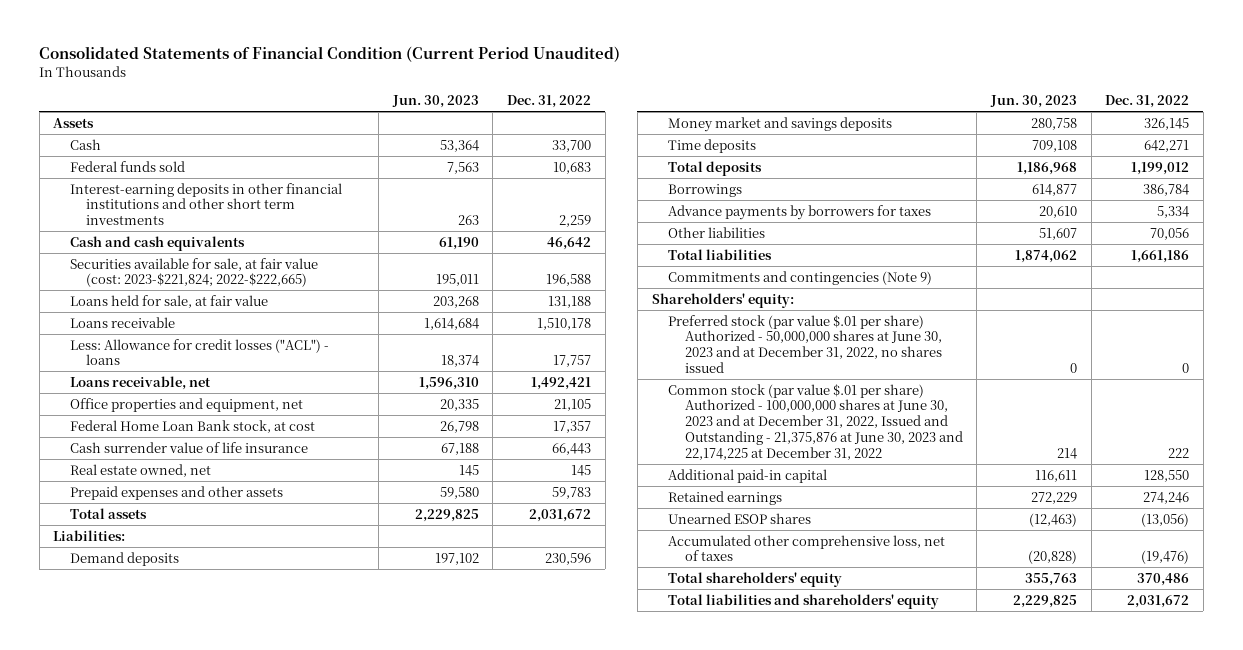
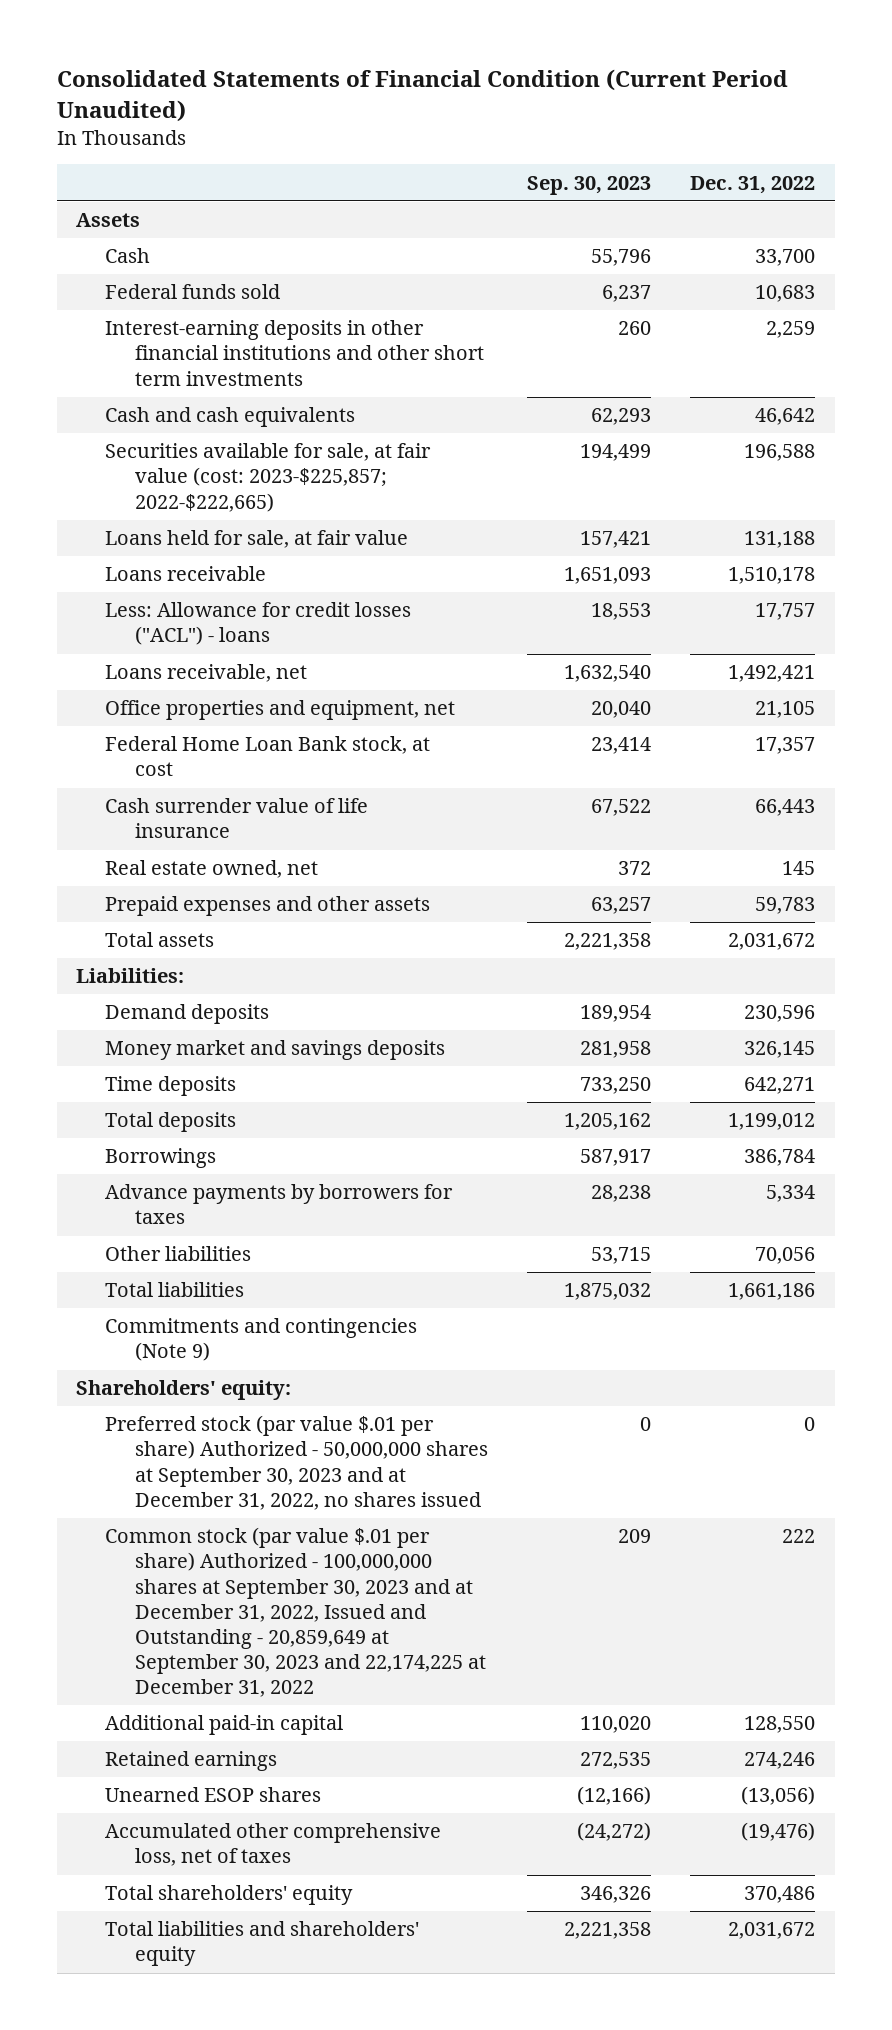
[391,95,479,109] Jun. 30, 2023 -> none
none -> [527,175,652,195] Sep. 30, 2023
[69,257,318,288] Securities available for sale, at fair value (cost: 2023-$221,824; 2022-$222,665) -> [105,443,432,512] Securities available for sale, at fair value (cost: 2023-$225,857; 2022-$222,665)
[668,314,942,374] Preferred stock (par value $.01 per share) Authorized - 50,000,000 shares at June 30, 2023 and at December 31, 2022, no shares issued -> [105,1415,488,1510] Preferred stock (par value $.01 per share) Authorized - 50,000,000 shares at September 30, 2023 and at December 31, 2022, no shares issued
[668,383,963,461] Common stock (par value $.01 per share) Authorized - 100,000,000 shares at June 30, 2023 and at December 31, 2022, Issued and Outstanding - 21,375,876 at June 30, 2023 and 22,174,225 at December 31, 2022 -> [105,1527,486,1698] Common stock (par value $.01 per share) Authorized - 100,000,000 shares at September 30, 2023 and at December 31, 2022, Issued and Outstanding - 20,859,649 at September 30, 2023 and 22,174,225 at December 31, 2022

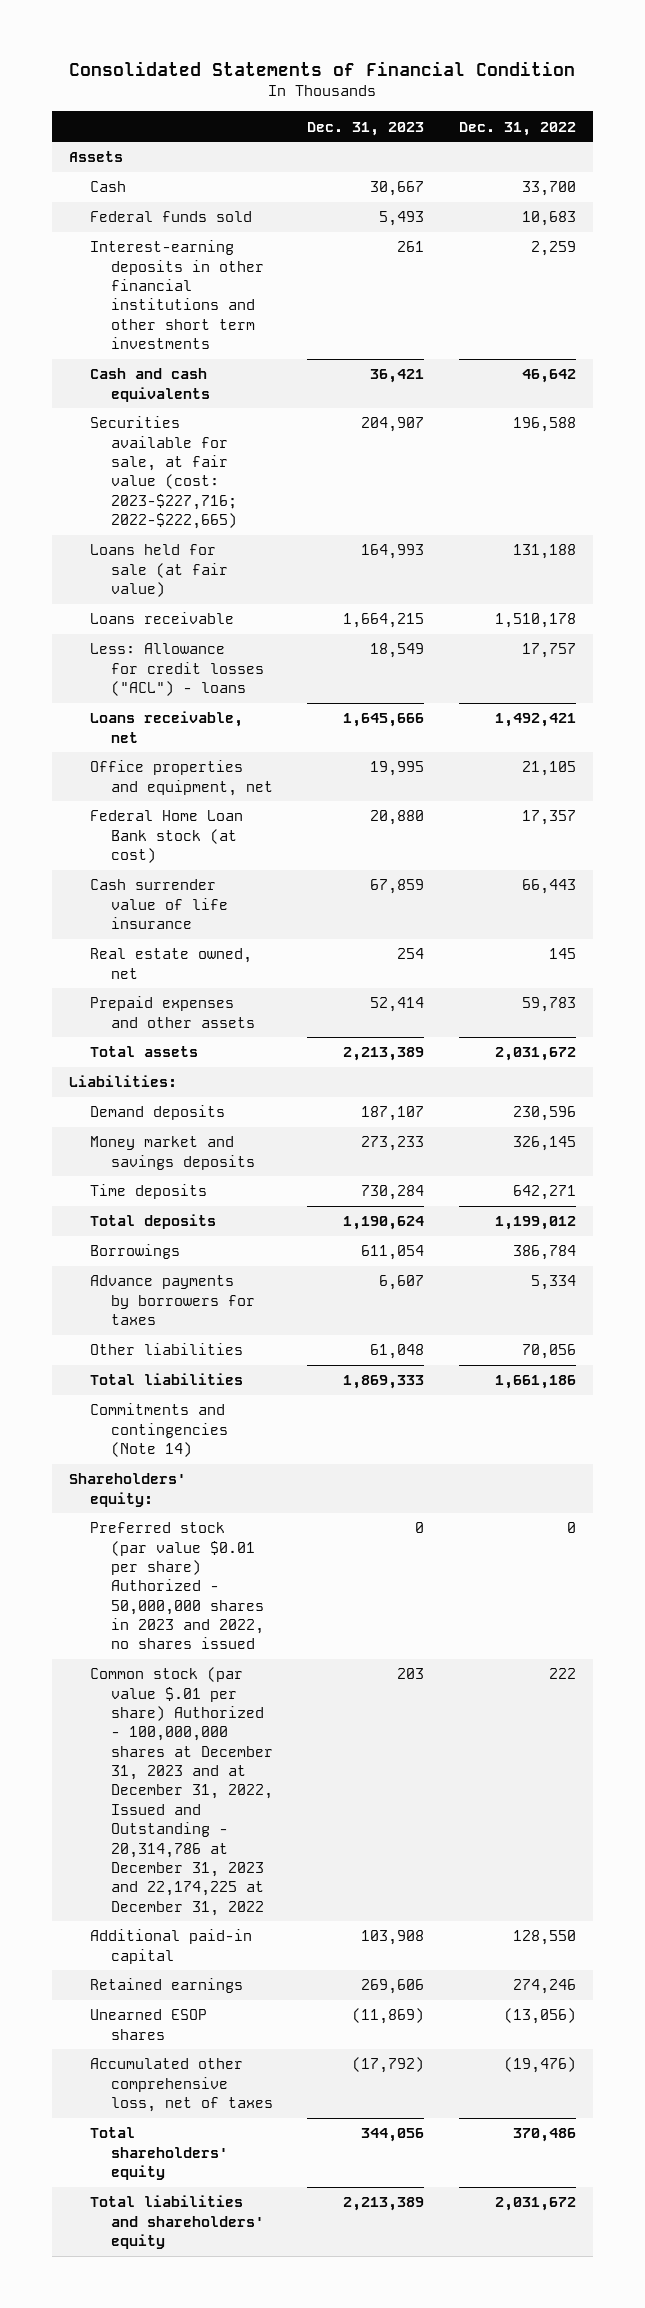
[56,69,788,122] Consolidated Statements of Financial Condition (Current Period Unaudited) -> [69,60,576,76] Consolidated Statements of Financial Condition
[527,175,652,195] Sep. 30, 2023 -> none
none -> [307,121,425,136] Dec. 31, 2023
[105,443,432,512] Securities available for sale, at fair value (cost: 2023-$225,857; 2022-$222,665) -> [90,416,238,530] Securities available for sale, at fair value (cost: 2023-$227,716; 2022-$222,665)
[105,530,409,549] Loans held for sale, at fair value -> [90,544,229,597] Loans held for sale (at fair value)
[105,736,431,777] Federal Home Loan Bank stock, at cost -> [90,810,244,863] Federal Home Loan Bank stock (at cost)
[105,1318,418,1362] Commitments and contingencies (Note 9) -> [90,1403,229,1457] Commitments and contingencies (Note 14)
[105,1415,488,1510] Preferred stock (par value $.01 per share) Authorized - 50,000,000 shares at September 30, 2023 and at December 31, 2022, no shares issued -> [90,1522,265,1650] Preferred stock (par value $0.01 per share) Authorized - 50,000,000 shares in 2023 and 2022, no shares issued
[105,1527,486,1698] Common stock (par value $.01 per share) Authorized - 100,000,000 shares at September 30, 2023 and at December 31, 2022, Issued and Outstanding - 20,859,649 at September 30, 2023 and 22,174,225 at December 31, 2022 -> [90,1667,274,1916] Common stock (par value $.01 per share) Authorized - 100,000,000 shares at December 31, 2023 and at December 31, 2022, Issued and Outstanding - 20,314,786 at December 31, 2023 and 22,174,225 at December 31, 2022

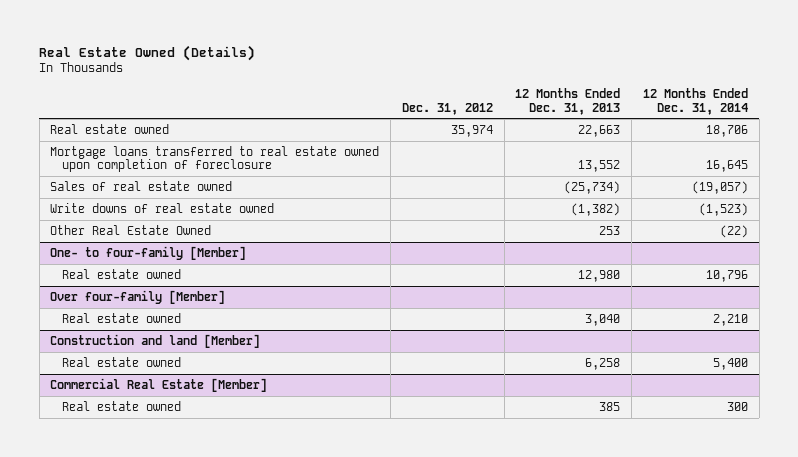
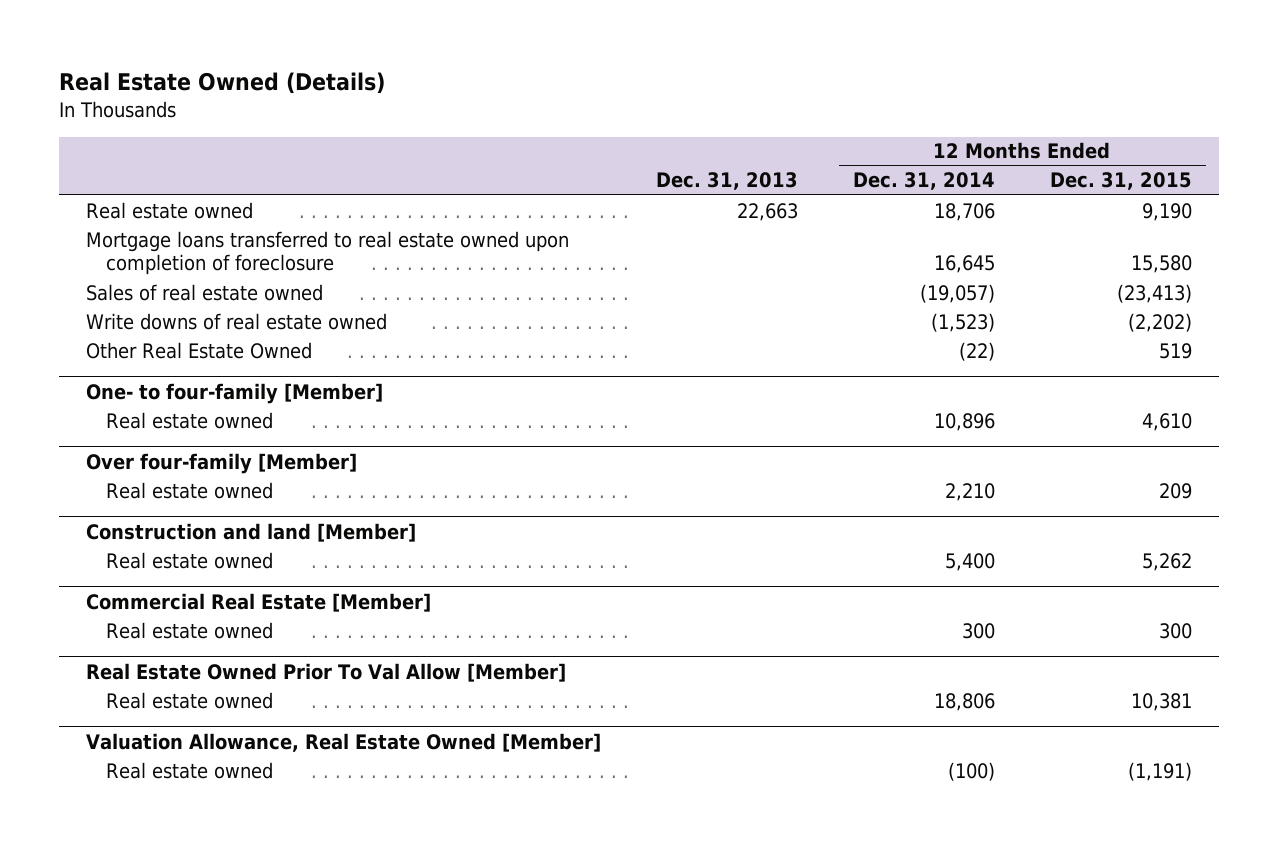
[401,102,493,115] Dec. 31, 2012 -> none
[515,88,621,115] 12 Months Ended Dec. 31, 2013 -> none
none -> [656,172,799,191] Dec. 31, 2013
none -> [1049,172,1192,191] Dec. 31, 2015
[705,269,748,282] 10,796 -> [934,412,996,431] 10,896
none -> [86,662,567,682] Real Estate Owned Prior To Val Allow [Member]
none -> [105,691,273,709] Real estate owned
none -> [86,732,602,752] Valuation Allowance, Real Estate Owned [Member]
none -> [105,761,273,779] Real estate owned

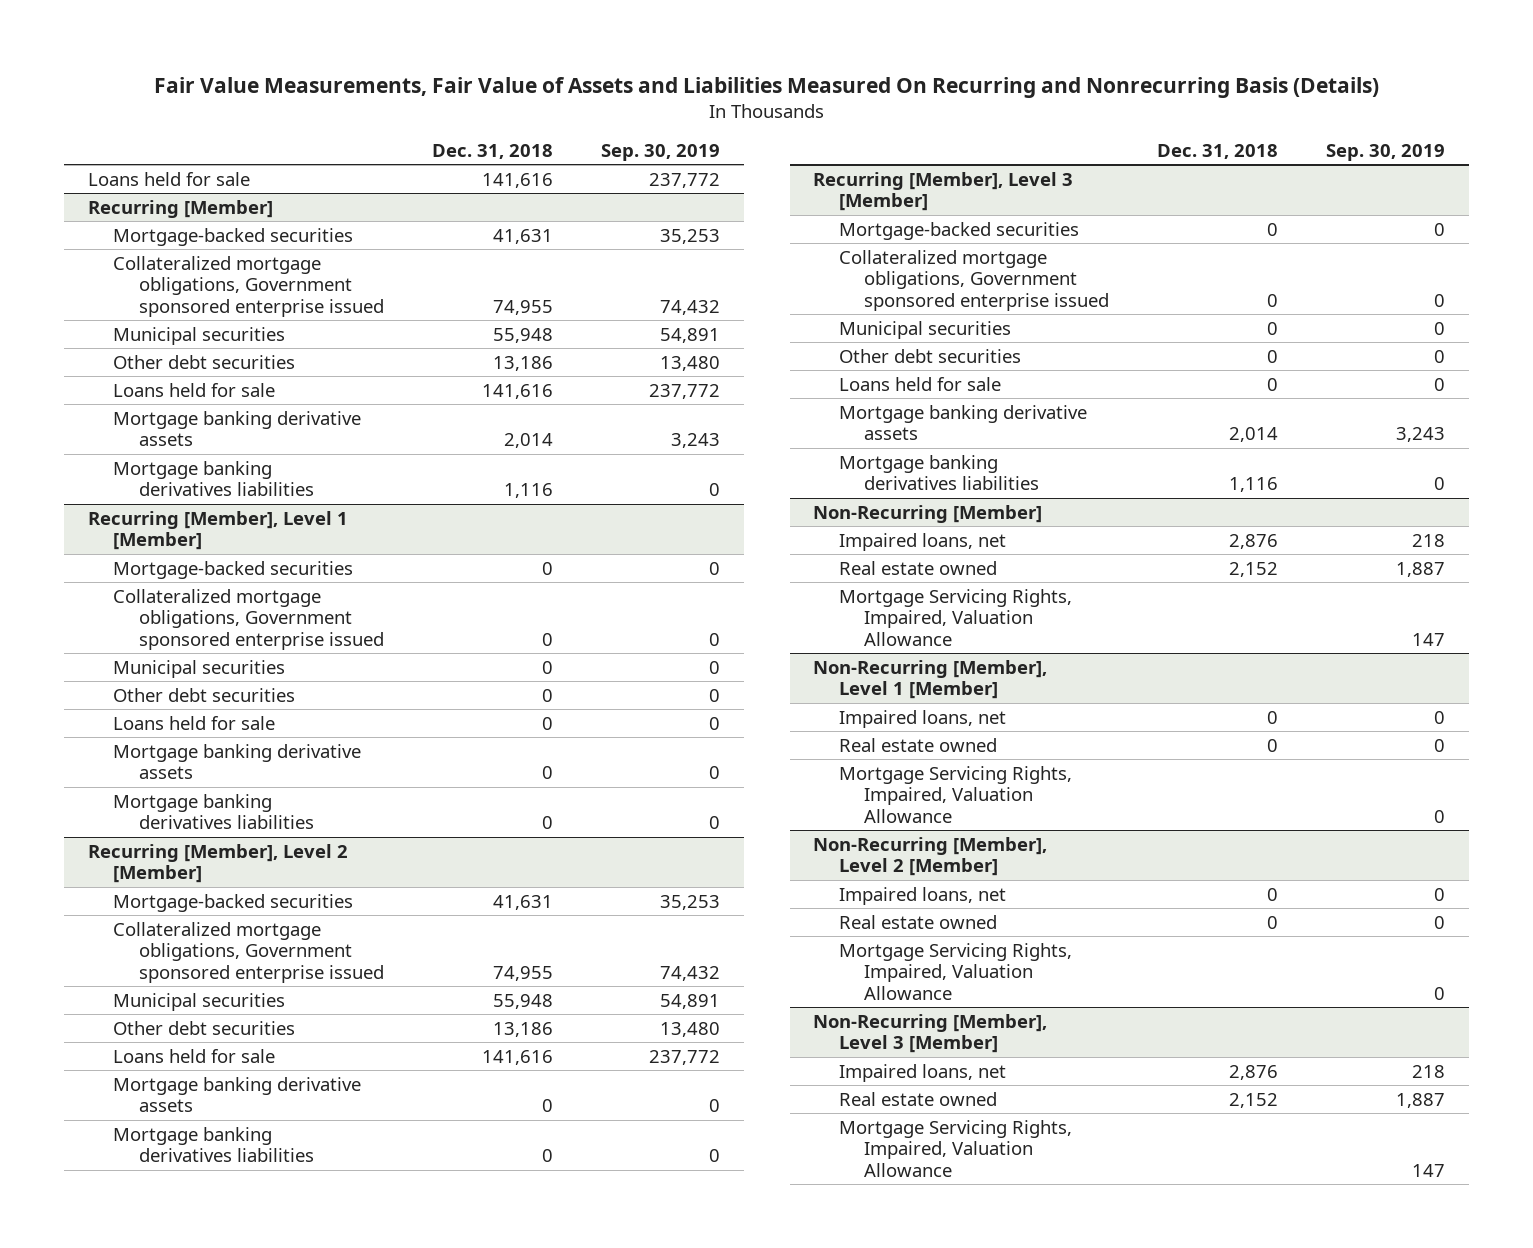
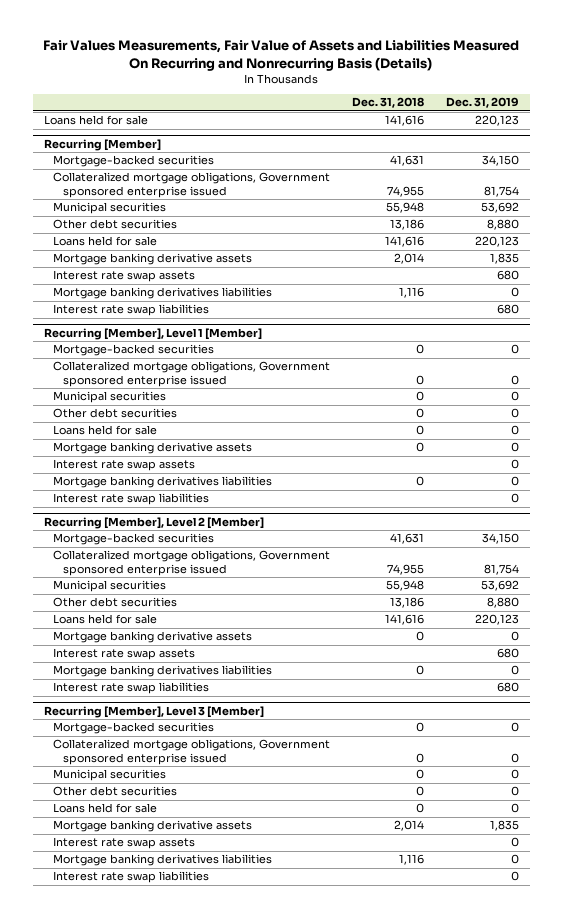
[153,76,1379,98] Fair Value Measurements, Fair Value of Assets and Liabilities Measured On Recurring and Nonrecurring Basis (Details) -> [43,40,520,71] Fair Values Measurements, Fair Value of Assets and Liabilities Measured On Recurring and Nonrecurring Basis (Details)
[600,143,720,161] Sep. 30, 2019 -> none
none -> [446,97,520,109] Dec. 31, 2019
none -> [53,270,196,283] Interest rate swap assets
none -> [53,304,210,317] Interest rate swap liabilities
none -> [53,459,196,472] Interest rate swap assets
none -> [53,493,210,506] Interest rate swap liabilities
none -> [53,648,196,661] Interest rate swap assets
none -> [53,682,210,695] Interest rate swap liabilities
none -> [53,837,196,850] Interest rate swap assets
[813,504,1043,523] Non-Recurring [Member] -> none
[838,532,1006,551] Impaired loans, net -> none
[838,560,997,575] Real estate owned -> none
[838,588,1072,646] Mortgage Servicing Rights, Impaired, Valuation Allowance -> none
[813,659,1048,700] Non-Recurring [Member], Level 1 [Member] -> none
[838,709,1006,728] Impaired loans, net -> none
[838,737,997,752] Real estate owned -> none
[838,765,1072,823] Mortgage Servicing Rights, Impaired, Valuation Allowance -> none
[813,836,1048,877] Non-Recurring [Member], Level 2 [Member] -> none
[838,886,1006,905] Impaired loans, net -> none
[838,914,997,929] Real estate owned -> none
[838,942,1072,1000] Mortgage Servicing Rights, Impaired, Valuation Allowance -> none
[813,1013,1048,1054] Non-Recurring [Member], Level 3 [Member] -> none
[838,1063,1006,1082] Impaired loans, net -> none
[838,1091,997,1106] Real estate owned -> none
[838,1119,1072,1177] Mortgage Servicing Rights, Impaired, Valuation Allowance -> none
none -> [53,871,210,884] Interest rate swap liabilities

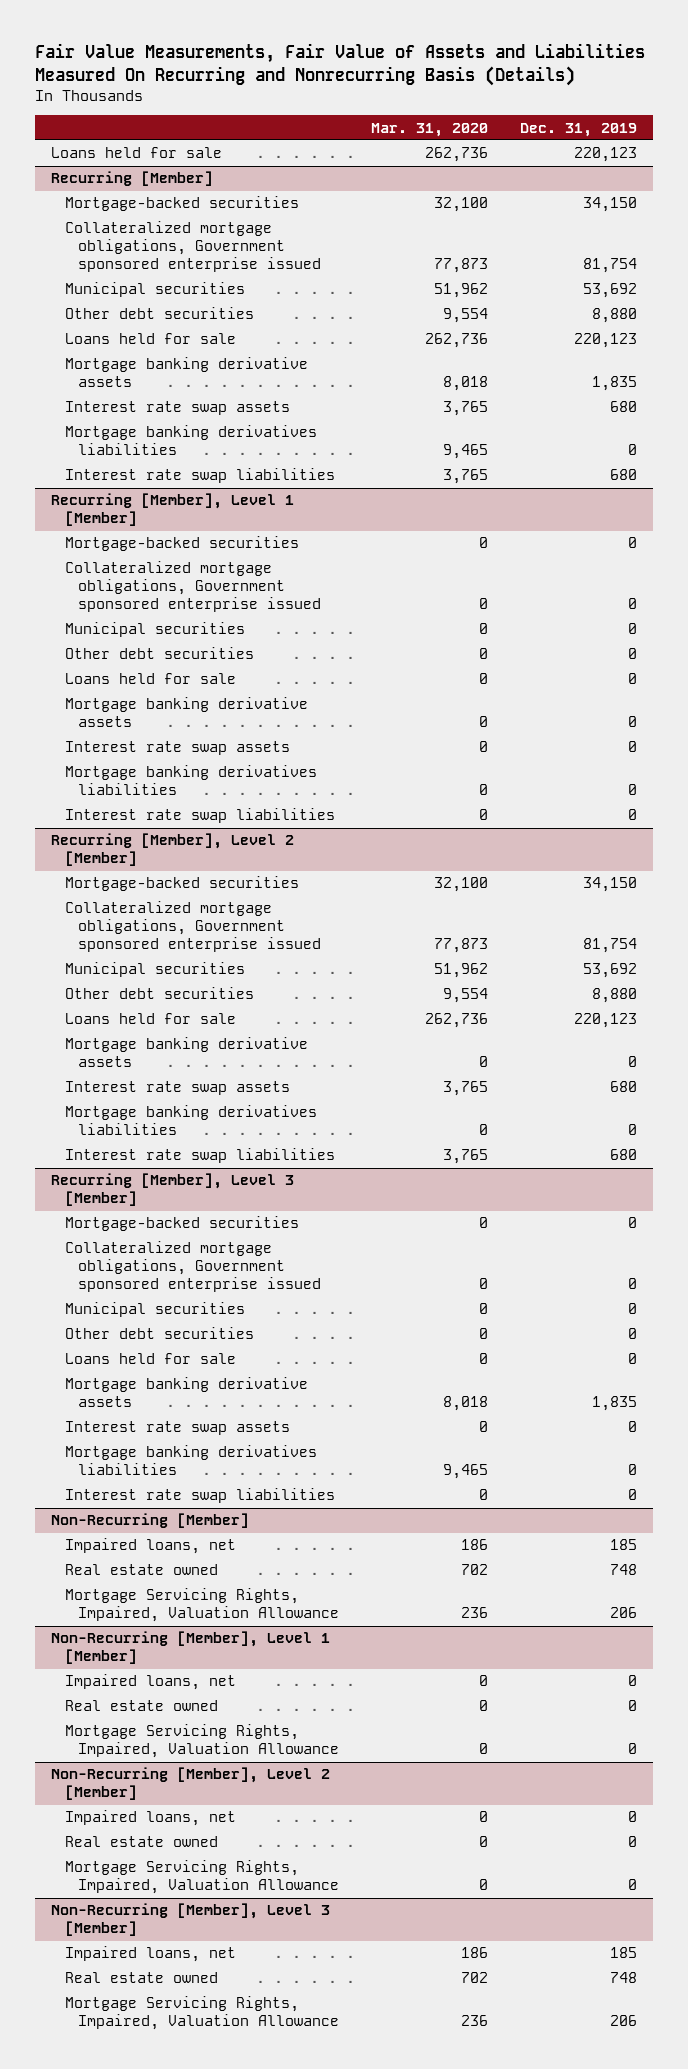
[43,40,520,71] Fair Values Measurements, Fair Value of Assets and Liabilities Measured On Recurring and Nonrecurring Basis (Details) -> [35,43,646,86] Fair Value Measurements, Fair Value of Assets and Liabilities Measured On Recurring and Nonrecurring Basis (Details)
[352,97,425,109] Dec. 31, 2018 -> none
none -> [370,122,488,137] Mar. 31, 2020
none -> [51,1513,250,1529] Non-Recurring [Member]
none -> [64,1538,236,1555] Impaired loans, net
none -> [64,1564,218,1576] Real estate owned
none -> [64,1588,339,1623] Mortgage Servicing Rights, Impaired, Valuation Allowance
none -> [51,1631,331,1665] Non-Recurring [Member], Level 1 [Member]
none -> [64,1674,236,1691] Impaired loans, net
none -> [64,1700,218,1712] Real estate owned
none -> [64,1724,339,1759] Mortgage Servicing Rights, Impaired, Valuation Allowance
none -> [51,1767,331,1801] Non-Recurring [Member], Level 2 [Member]
none -> [64,1810,236,1827] Impaired loans, net
none -> [64,1836,218,1848] Real estate owned
none -> [64,1860,339,1895] Mortgage Servicing Rights, Impaired, Valuation Allowance
none -> [51,1903,331,1937] Non-Recurring [Member], Level 3 [Member]
none -> [64,1946,236,1963] Impaired loans, net
none -> [64,1972,218,1984] Real estate owned
none -> [64,1996,339,2031] Mortgage Servicing Rights, Impaired, Valuation Allowance

